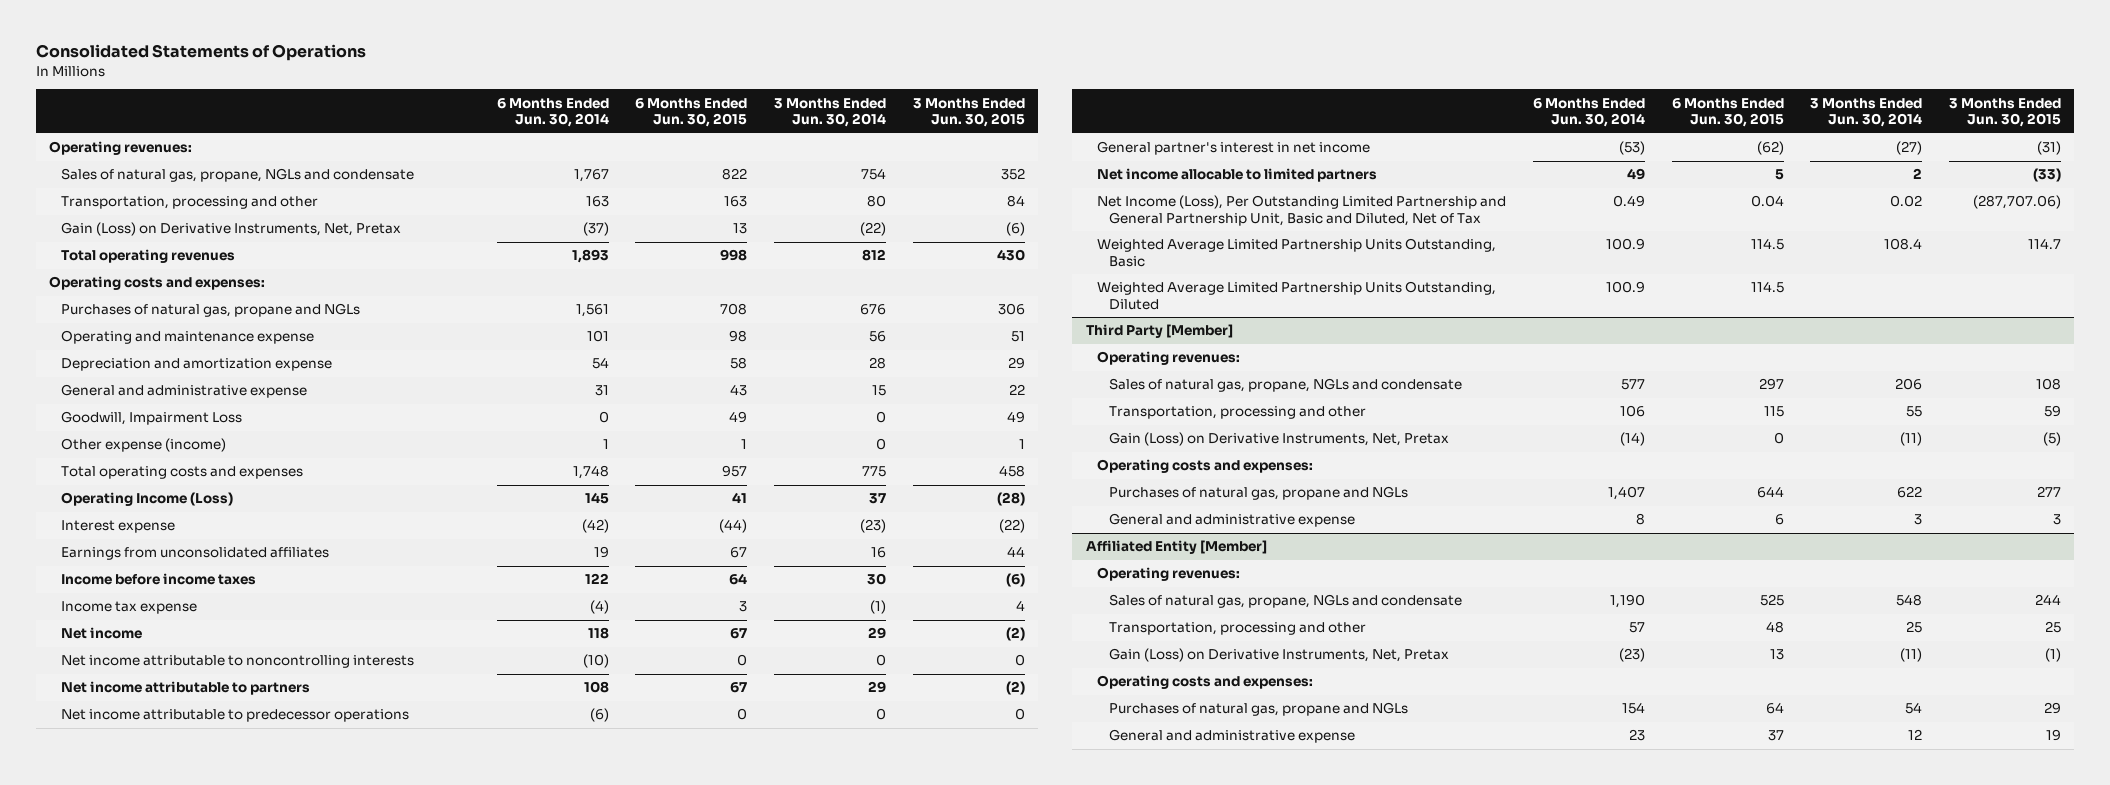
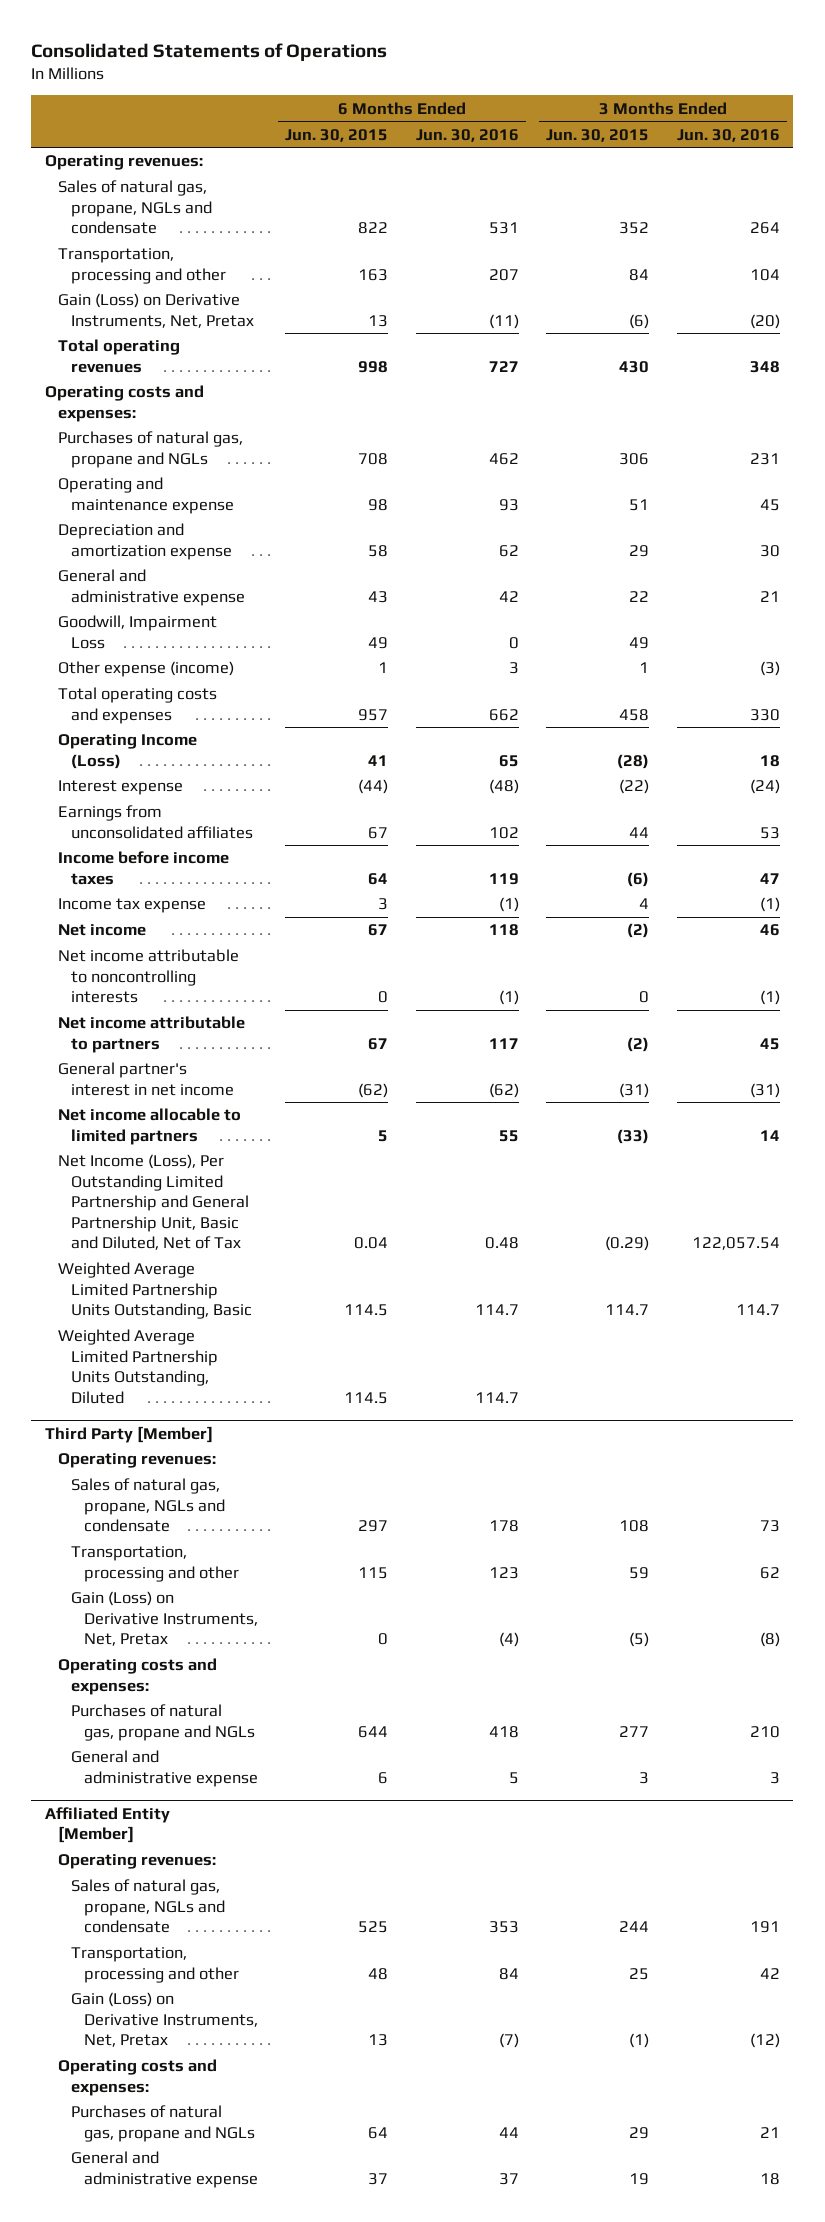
[496,97,609,128] 6 Months Ended Jun. 30, 2014 -> none
[773,97,886,128] 3 Months Ended Jun. 30, 2014 -> none
none -> [415,128,519,142] Jun. 30, 2016
none -> [676,128,780,142] Jun. 30, 2016
[60,709,409,723] Net income attributable to predecessor operations -> none
[1973,195,2062,210] (287,707.06) -> [605,1236,650,1252] (0.29)

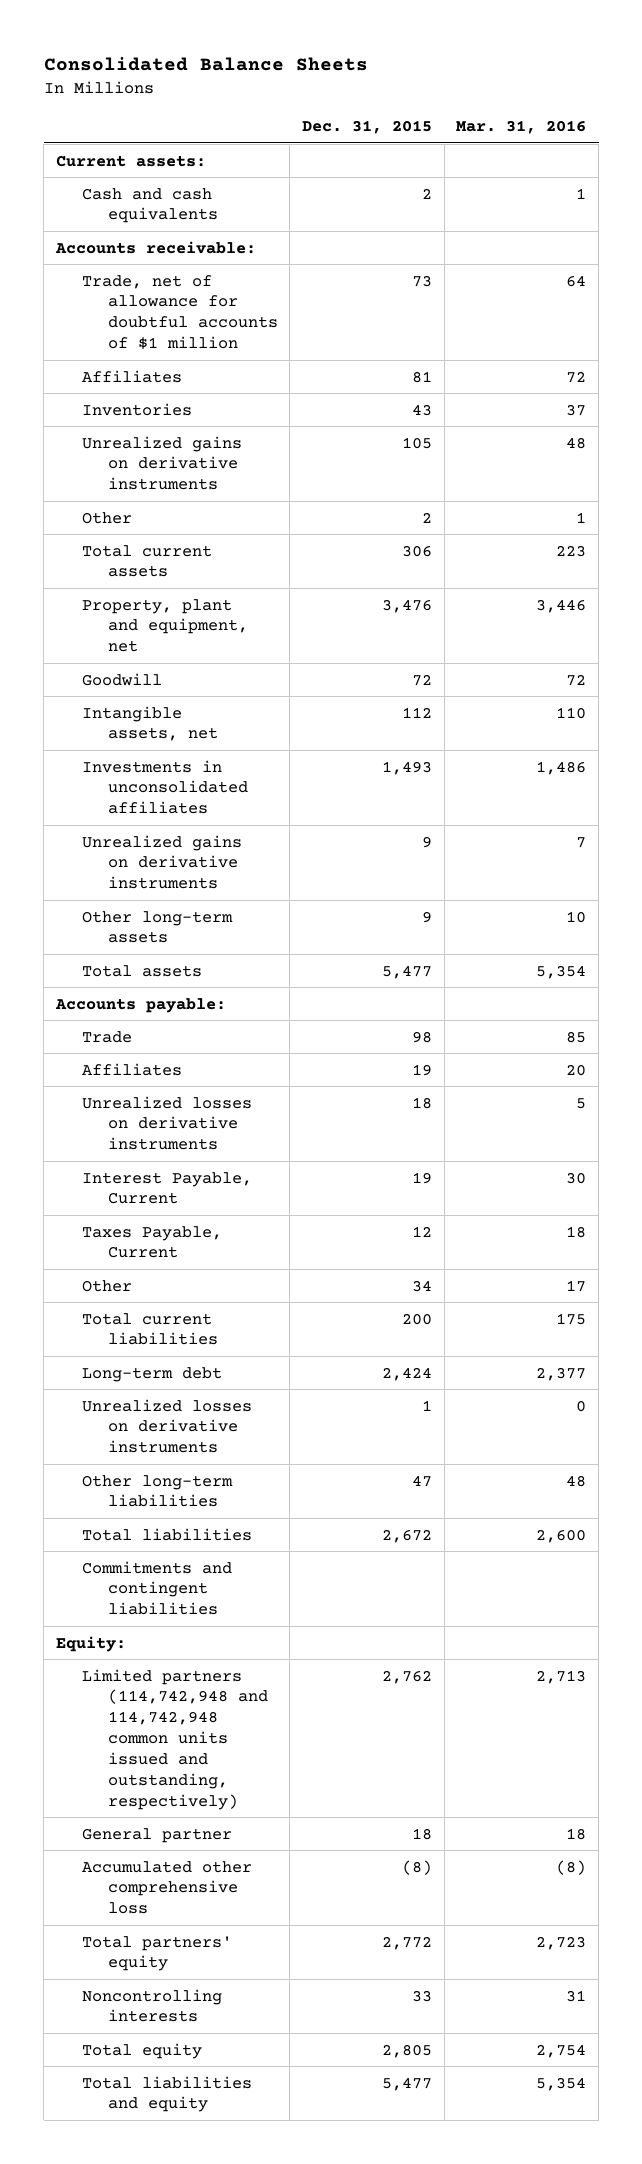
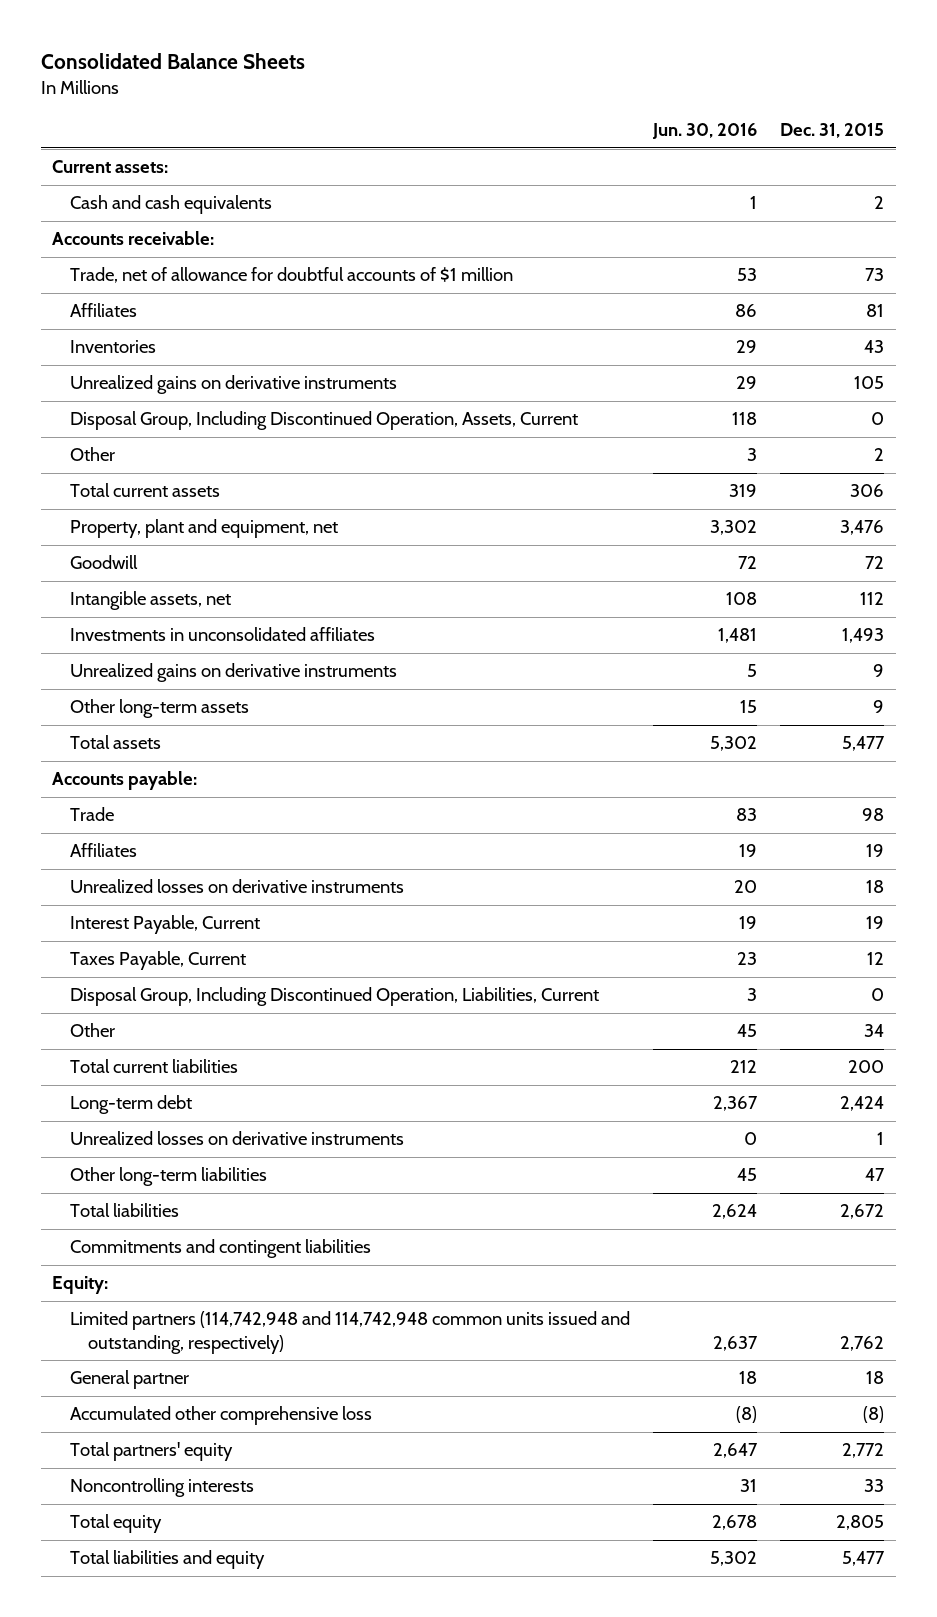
[456,120,587,135] Mar. 31, 2016 -> none
none -> [652,123,758,140] Jun. 30, 2016
none -> [70,411,579,431] Disposal Group, Including Discontinued Operation, Assets, Current
none -> [70,987,600,1007] Disposal Group, Including Discontinued Operation, Liabilities, Current

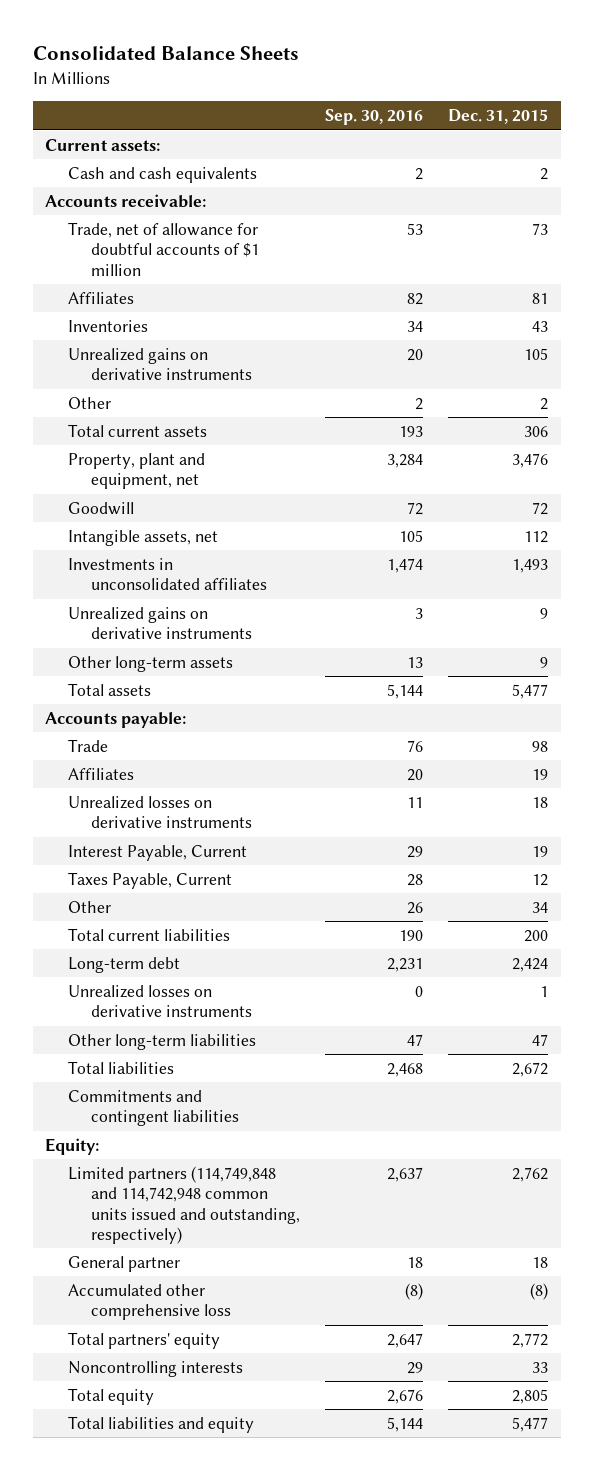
[652,123,758,140] Jun. 30, 2016 -> none
none -> [325,109,424,126] Sep. 30, 2016
[70,411,579,431] Disposal Group, Including Discontinued Operation, Assets, Current -> none
[70,987,600,1007] Disposal Group, Including Discontinued Operation, Liabilities, Current -> none
[70,1311,631,1354] Limited partners (114,742,948 and 114,742,948 common units issued and outstanding, respectively) -> [68,1165,301,1244] Limited partners (114,749,848 and 114,742,948 common units issued and outstanding, respectively)

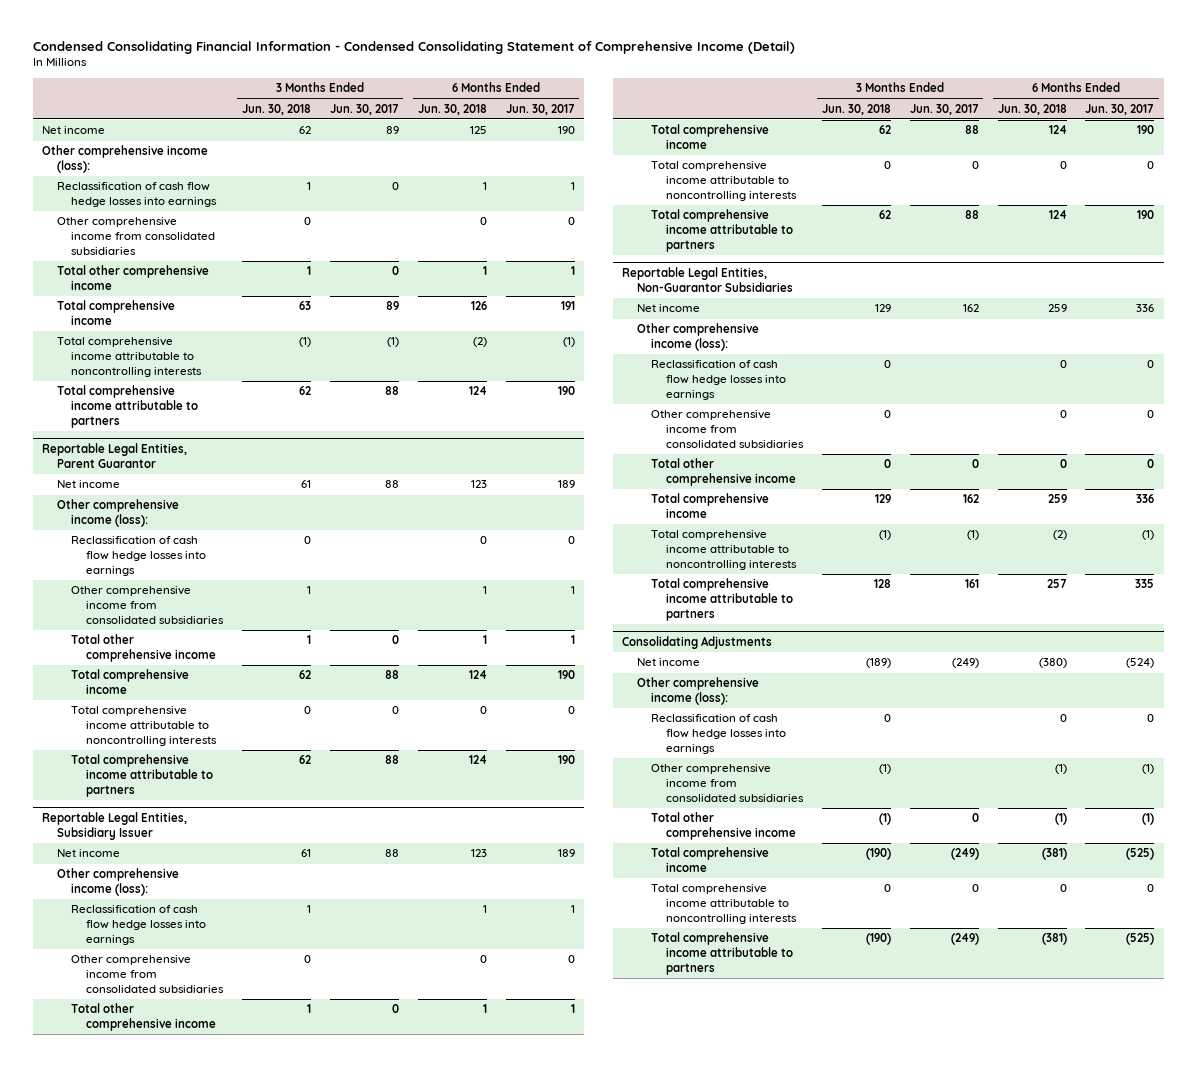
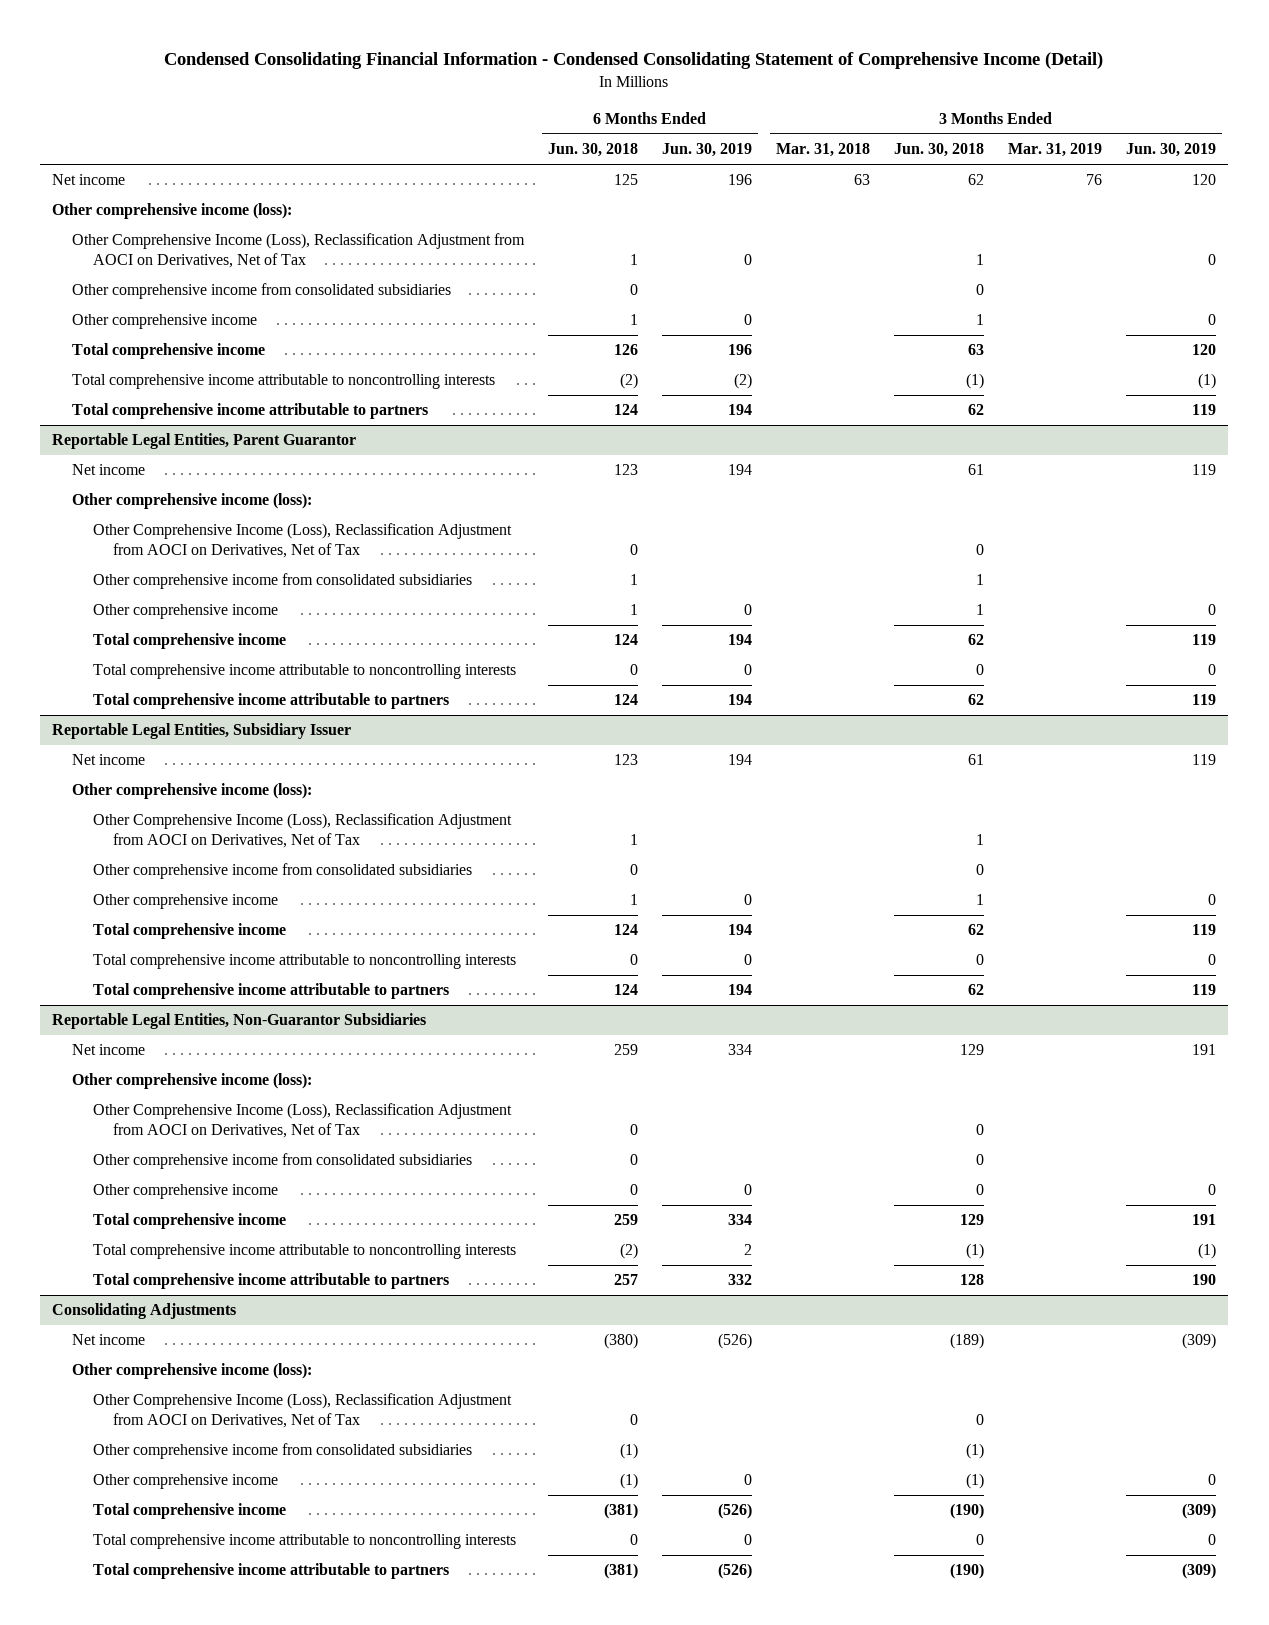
[329,103,399,115] Jun. 30, 2017 -> none
[505,103,575,115] Jun. 30, 2017 -> none
none -> [662,143,753,158] Jun. 30, 2019
none -> [776,143,871,158] Mar. 31, 2018
none -> [1008,143,1103,158] Mar. 31, 2019
none -> [1126,143,1217,158] Jun. 30, 2019
[56,182,218,208] Reclassification of cash flow hedge losses into earnings -> [72,233,526,268] Other Comprehensive Income (Loss), Reclassification Adjustment from AOCI on Derivatives, Net of Tax
[56,265,209,291] Total other comprehensive income -> [72,314,258,330] Other comprehensive income
[71,536,206,576] Reclassification of cash flow hedge losses into earnings -> [92,523,512,558] Other Comprehensive Income (Loss), Reclassification Adjustment from AOCI on Derivatives, Net of Tax
[71,634,216,663] Total other comprehensive income -> [92,604,278,620] Other comprehensive income
[71,905,206,945] Reclassification of cash flow hedge losses into earnings -> [92,813,512,848] Other Comprehensive Income (Loss), Reclassification Adjustment from AOCI on Derivatives, Net of Tax
[71,1003,216,1032] Total other comprehensive income -> [92,894,278,910] Other comprehensive income
[651,360,786,400] Reclassification of cash flow hedge losses into earnings -> [92,1103,512,1138] Other Comprehensive Income (Loss), Reclassification Adjustment from AOCI on Derivatives, Net of Tax
[651,458,796,487] Total other comprehensive income -> [92,1184,278,1200] Other comprehensive income
[651,714,786,754] Reclassification of cash flow hedge losses into earnings -> [92,1393,512,1428] Other Comprehensive Income (Loss), Reclassification Adjustment from AOCI on Derivatives, Net of Tax
[651,812,796,841] Total other comprehensive income -> [92,1474,278,1490] Other comprehensive income

